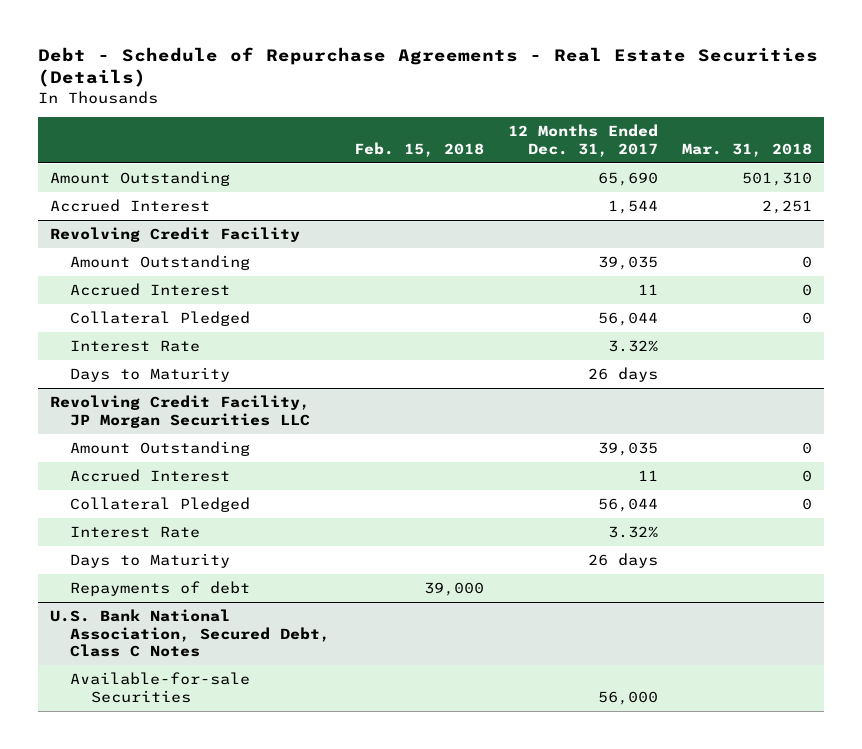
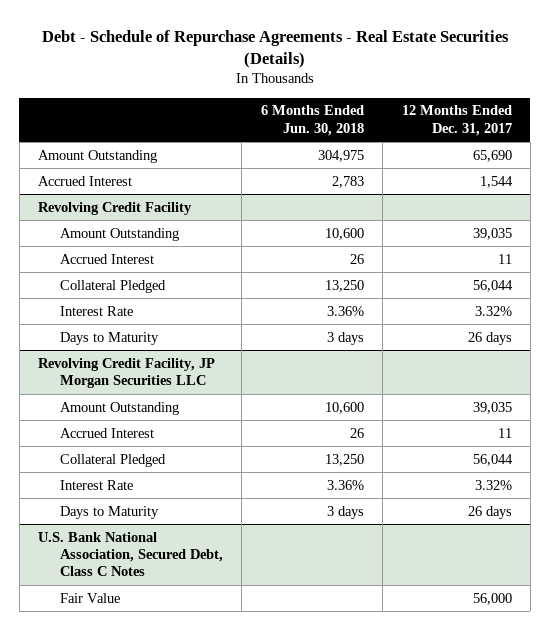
[354,141,485,157] Feb. 15, 2018 -> none
[682,142,813,157] Mar. 31, 2018 -> none
none -> [260,105,364,136] 6 Months Ended Jun. 30, 2018
[70,581,251,597] Repayments of debt -> none
[70,672,251,703] Available-for-sale Securities -> [59,592,120,603] Fair Value

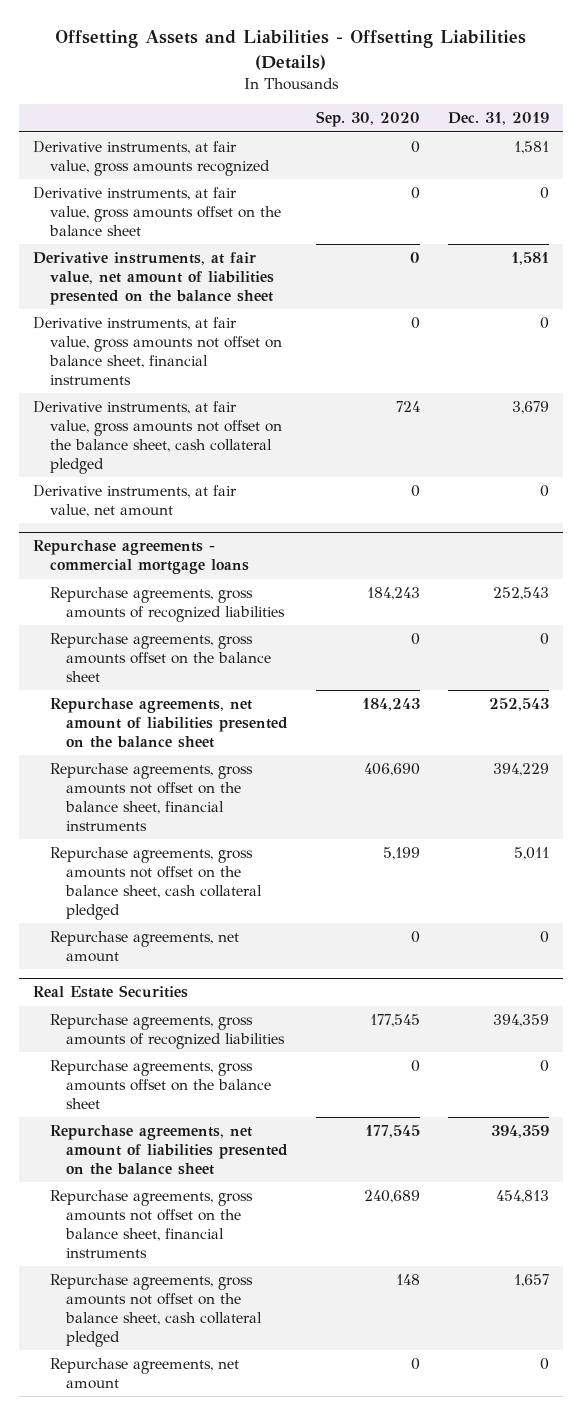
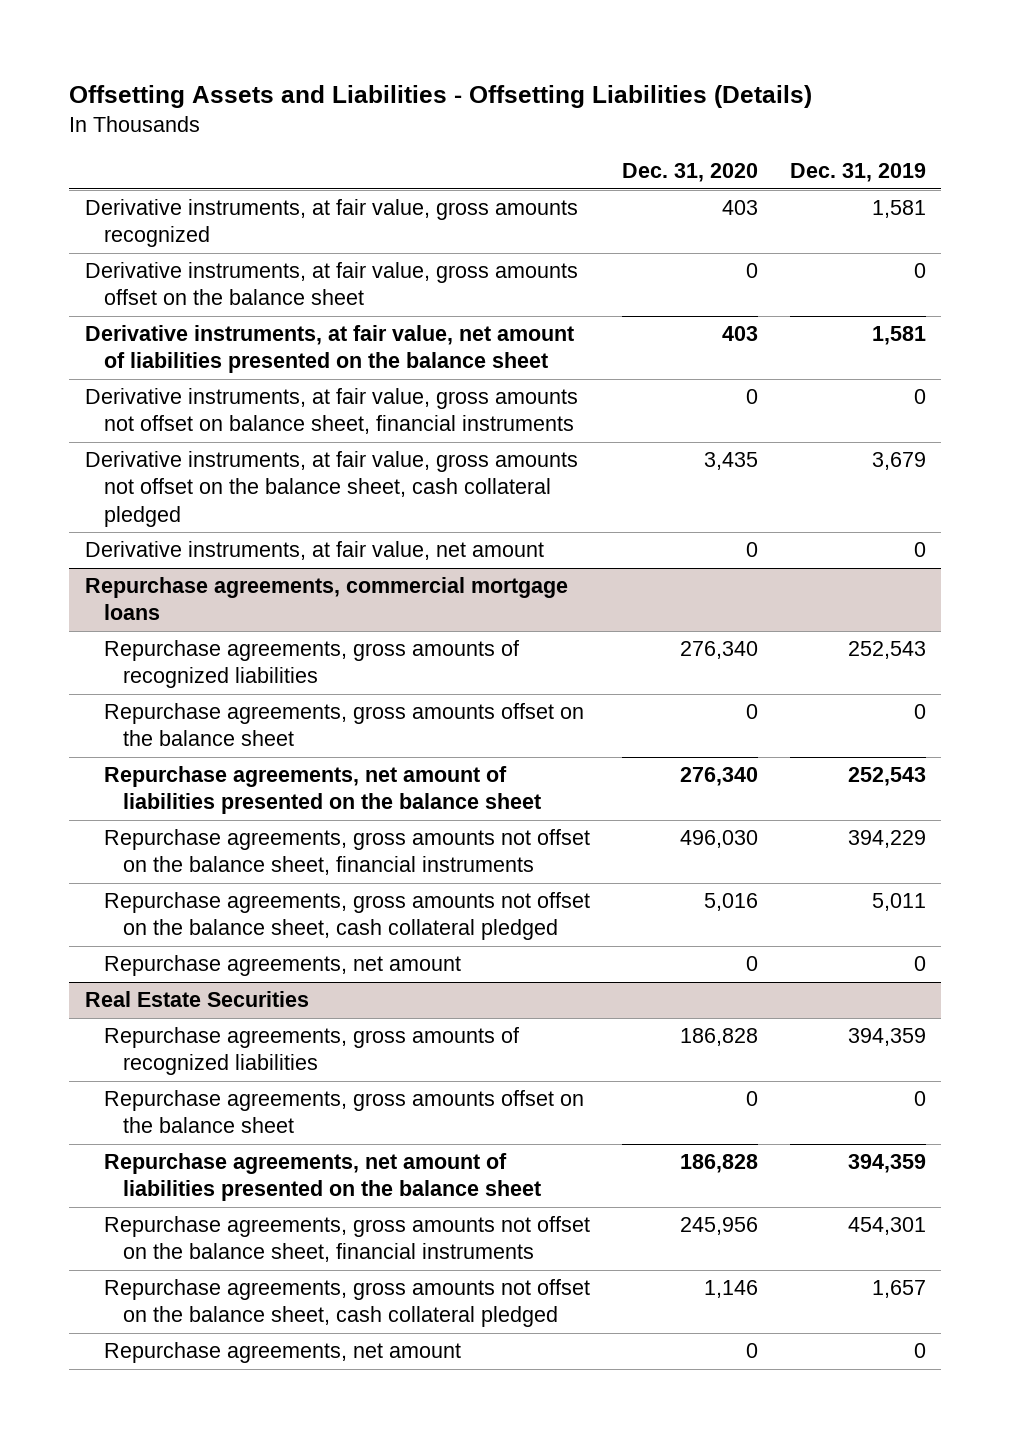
[316,111,421,128] Sep. 30, 2020 -> none
none -> [621,163,758,183] Dec. 31, 2020
[33,540,249,575] Repurchase agreements - commercial mortgage loans -> [85,577,569,621] Repurchase agreements, commercial mortgage loans
[496,1190,550,1204] 454,813 -> [847,1217,926,1236] 454,301

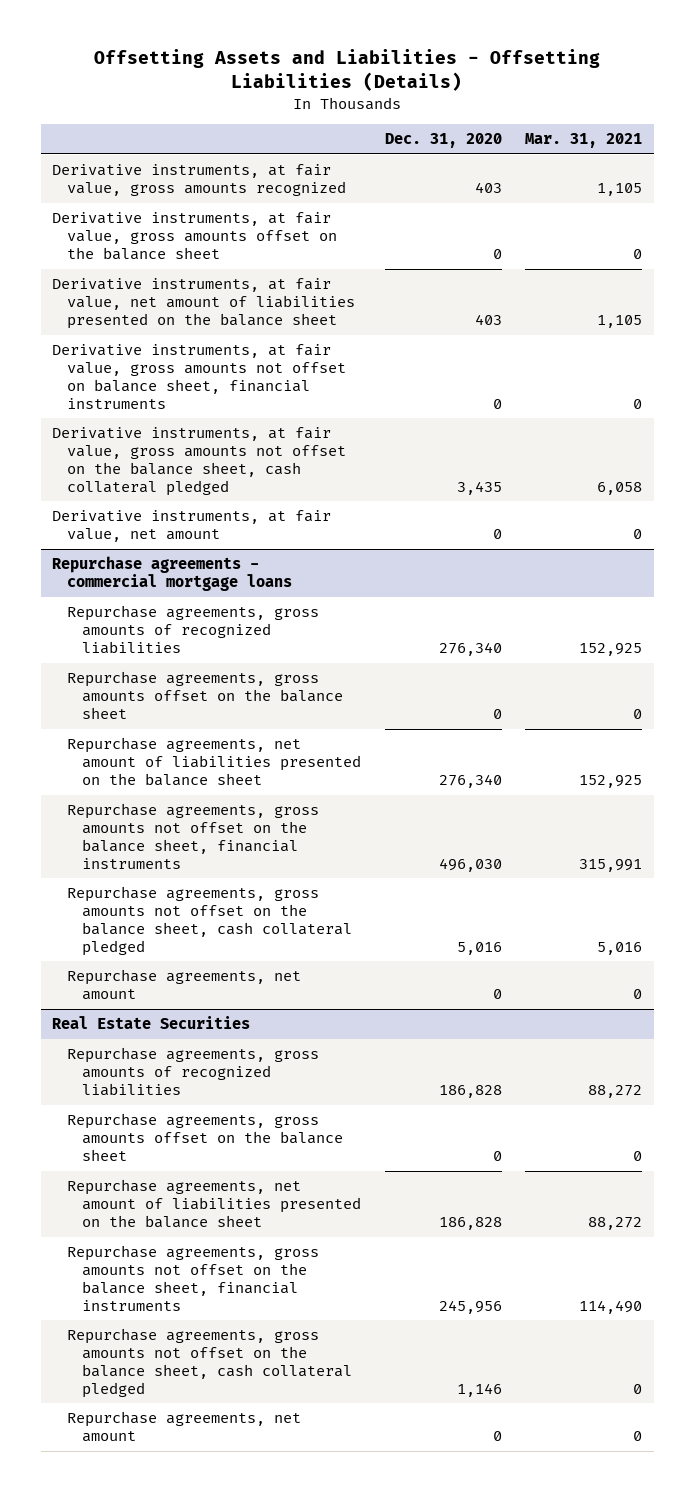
[789,163,926,183] Dec. 31, 2019 -> none
none -> [525,133,643,149] Mar. 31, 2021
[85,577,569,621] Repurchase agreements, commercial mortgage loans -> [52,556,293,592] Repurchase agreements - commercial mortgage loans

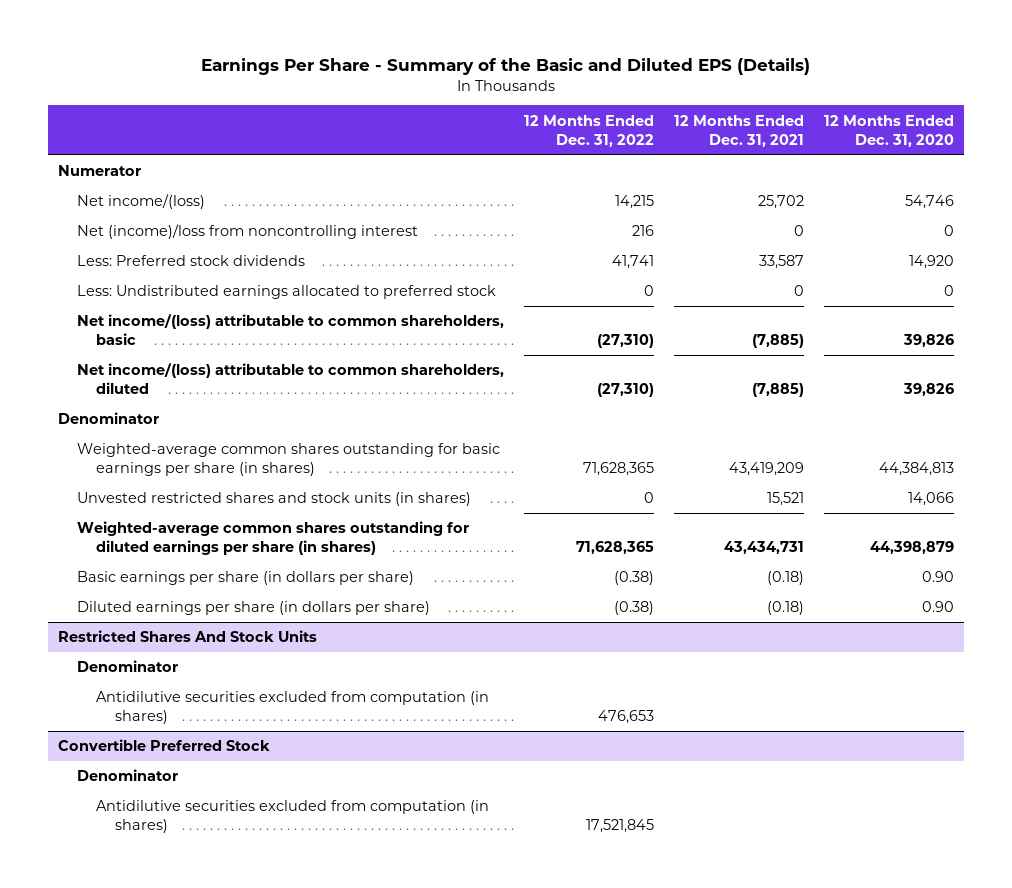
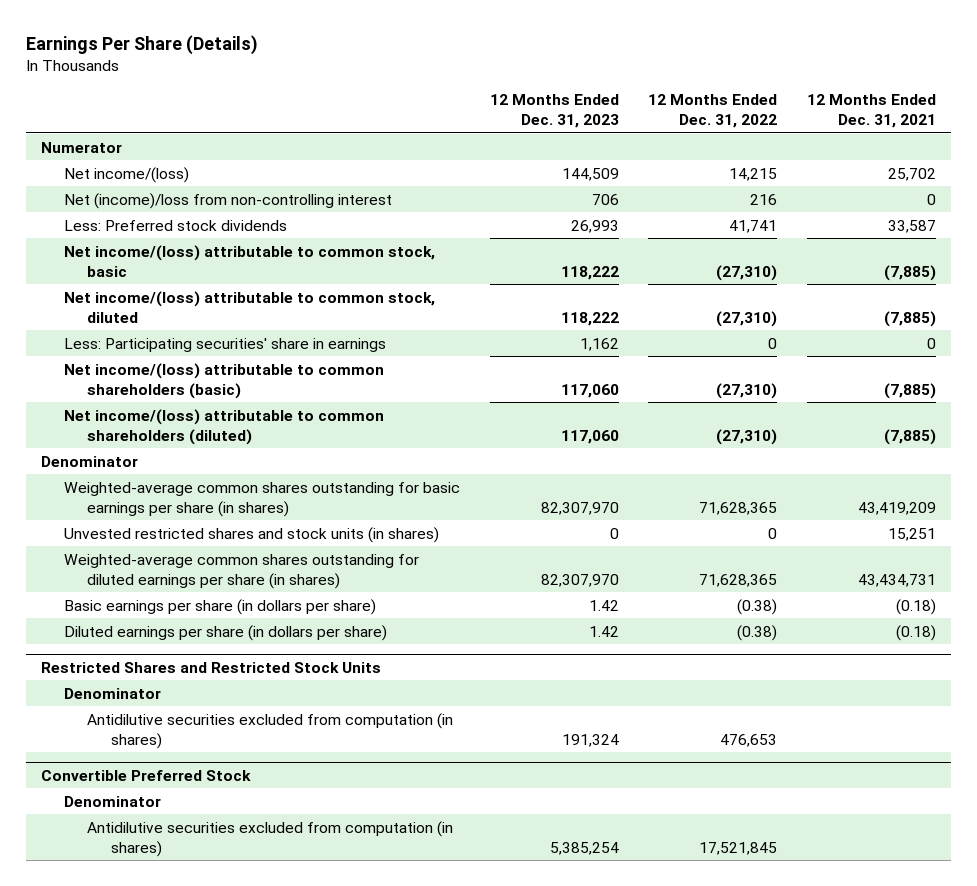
[200,58,810,76] Earnings Per Share - Summary of the Basic and Diluted EPS (Details) -> [26,35,259,56] Earnings Per Share (Details)
[823,114,954,147] 12 Months Ended Dec. 31, 2020 -> none
none -> [489,94,619,129] 12 Months Ended Dec. 31, 2023
[77,224,419,240] Net (income)/loss from noncontrolling interest -> [64,192,393,209] Net (income)/loss from non-controlling interest
none -> [64,244,436,277] Net income/(loss) attributable to common stock, basic
none -> [64,290,436,323] Net income/(loss) attributable to common stock, diluted
[77,285,497,300] Less: Undistributed earnings allocated to preferred stock -> [64,337,387,352] Less: Participating securities' share in earnings
[77,314,505,346] Net income/(loss) attributable to common shareholders, basic -> [64,362,385,399] Net income/(loss) attributable to common shareholders (basic)
[77,363,505,395] Net income/(loss) attributable to common shareholders, diluted -> [64,408,385,445] Net income/(loss) attributable to common shareholders (diluted)
[766,492,804,507] 15,521 -> [888,527,937,541] 15,251
[58,630,318,643] Restricted Shares And Stock Units -> [40,661,381,673] Restricted Shares and Restricted Stock Units

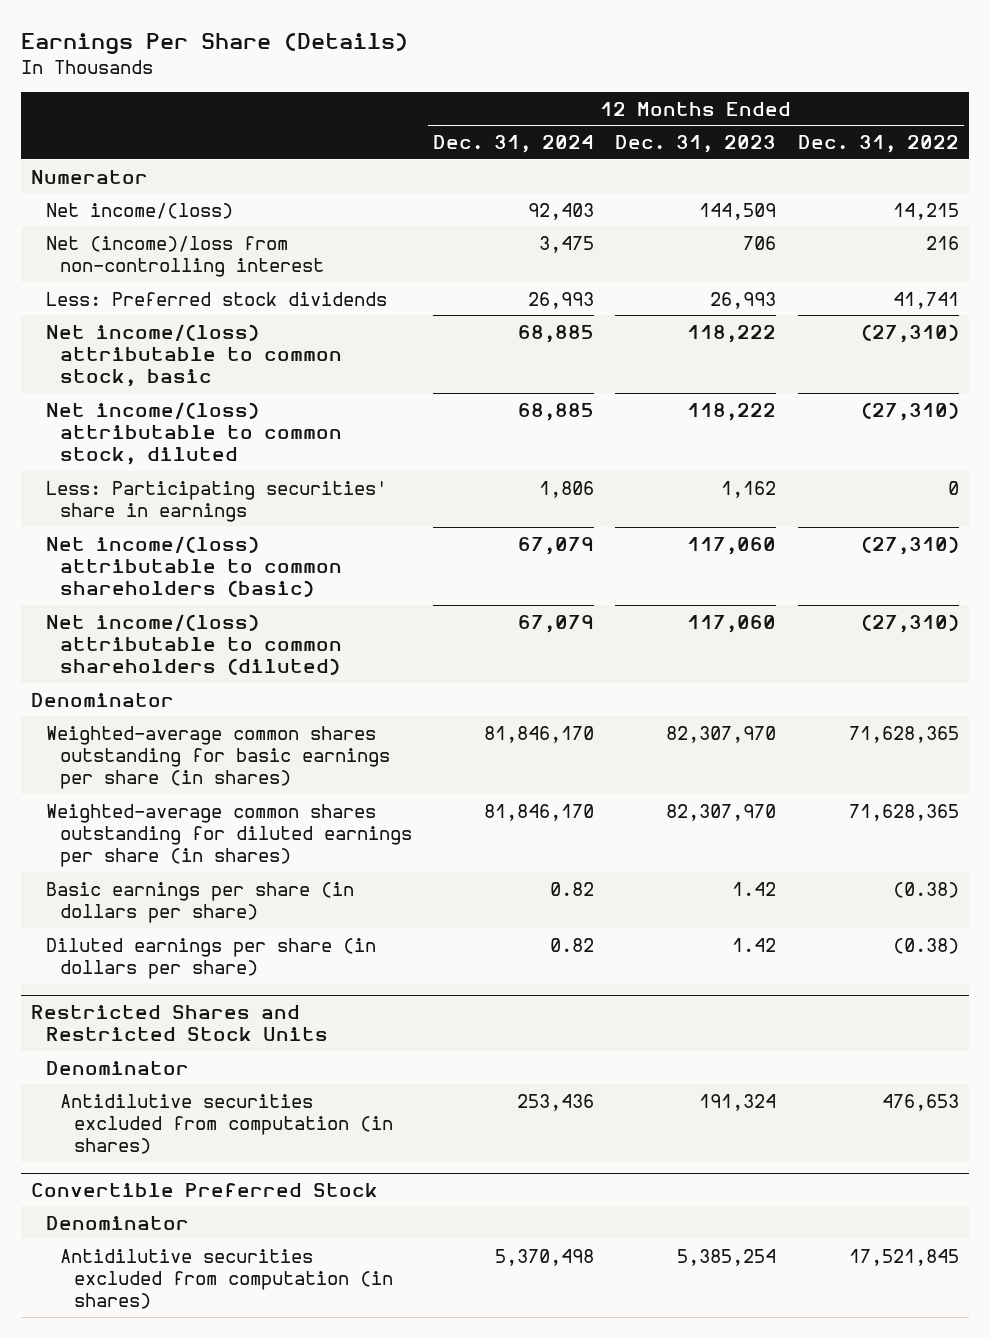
[807,94,937,129] 12 Months Ended Dec. 31, 2021 -> none
none -> [433,134,595,153] Dec. 31, 2024
[64,526,440,543] Unvested restricted shares and stock units (in shares) -> none

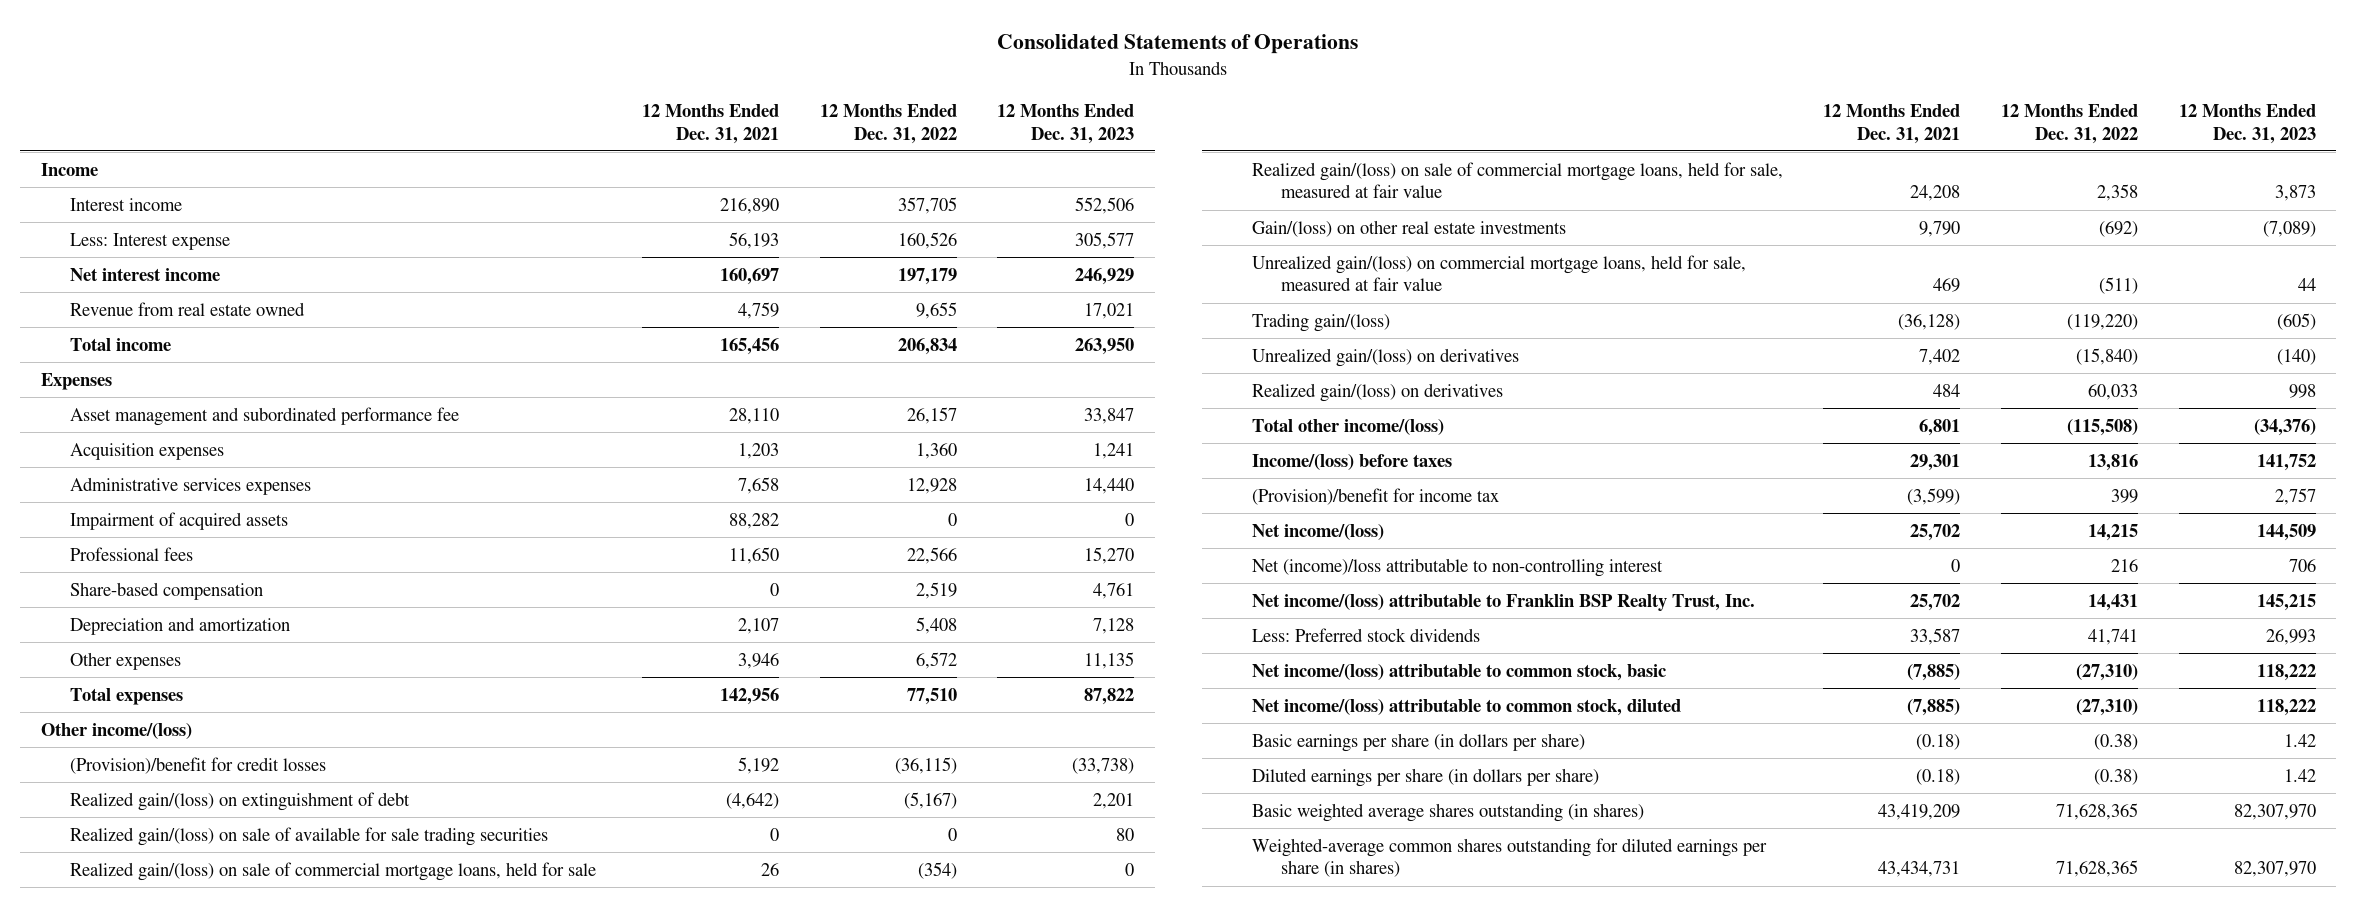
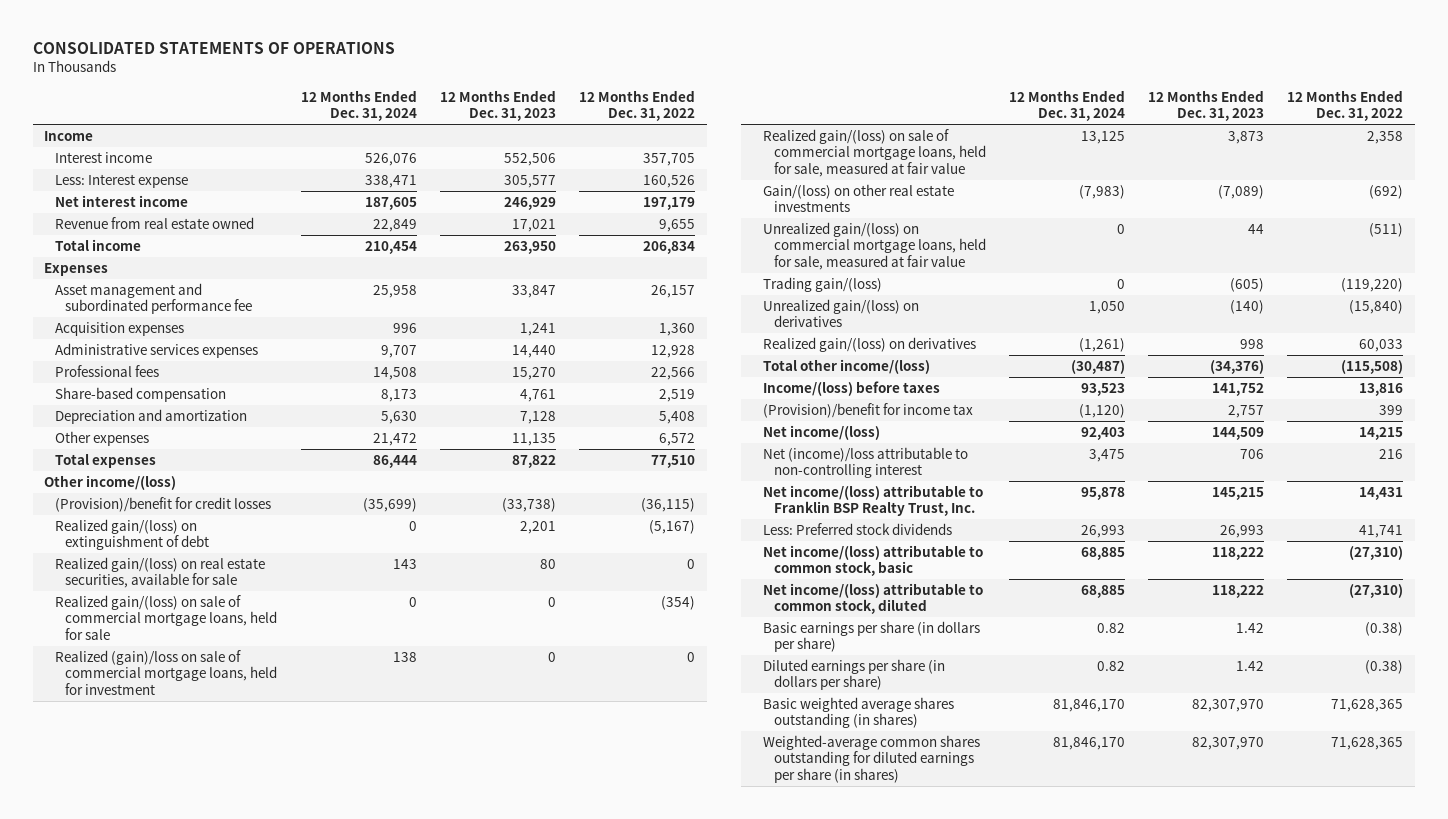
[997,34,1359,55] Consolidated Statements of Operations -> [32,41,395,54] CONSOLIDATED STATEMENTS OF OPERATIONS
[641,104,779,144] 12 Months Ended Dec. 31, 2021 -> none
none -> [300,89,417,122] 12 Months Ended Dec. 31, 2024
[70,511,289,530] Impairment of acquired assets -> none
[70,826,549,846] Realized gain/(loss) on sale of available for sale trading securities -> [54,556,265,589] Realized gain/(loss) on real estate securities, available for sale
none -> [54,649,278,695] Realized (gain)/loss on sale of commercial mortgage loans, held for investment

